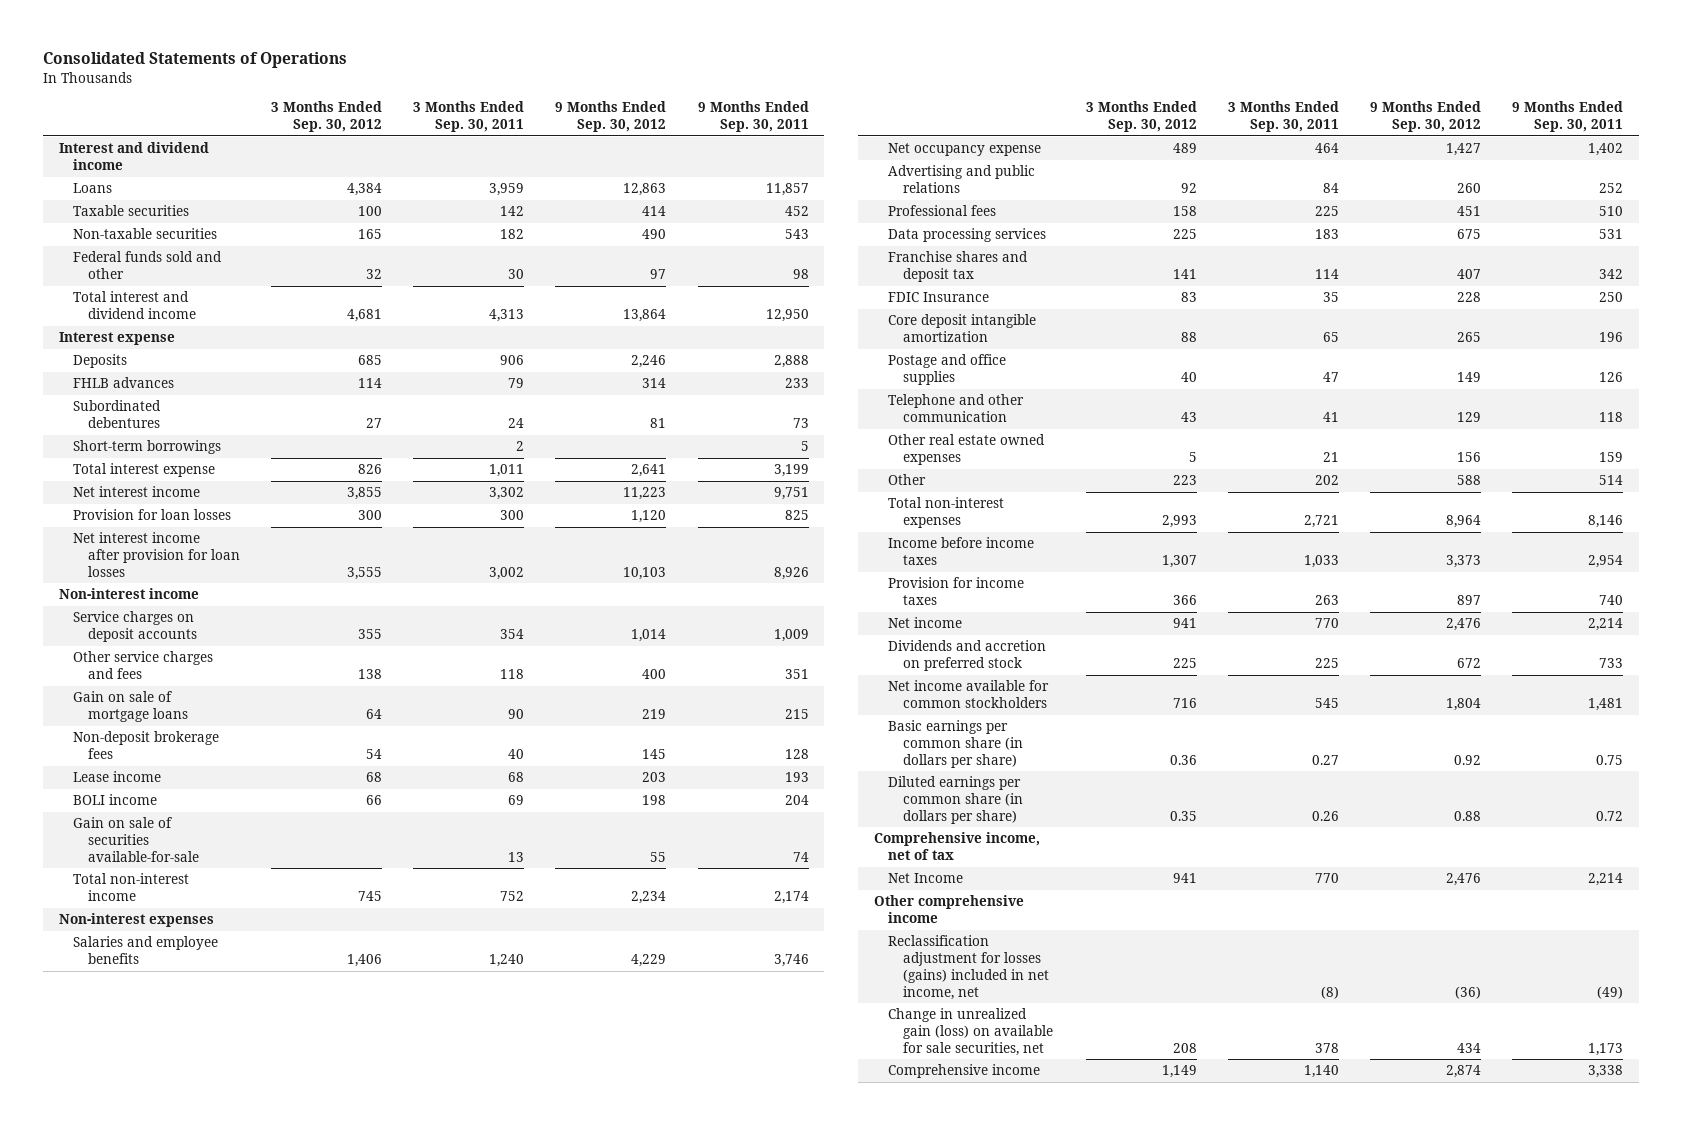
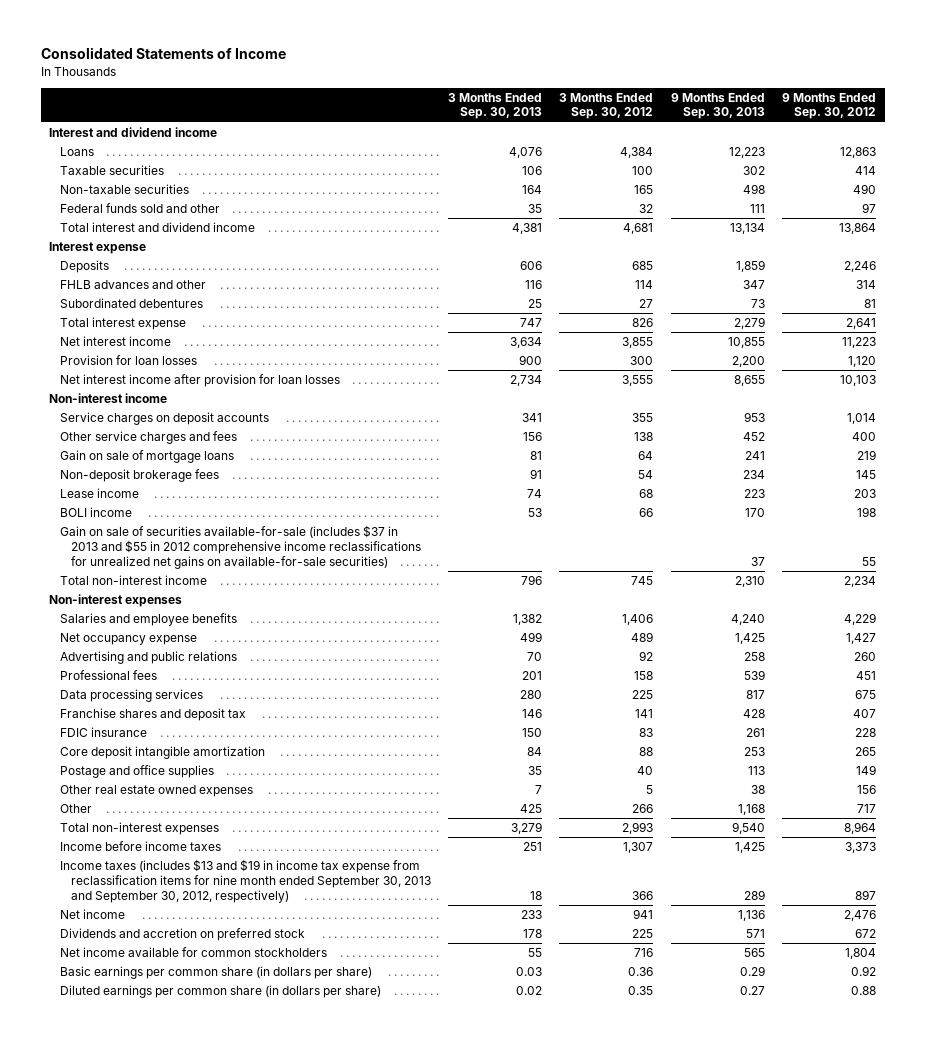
[43,52,348,69] Consolidated Statements of Operations -> [40,47,286,60] Consolidated Statements of Income
[413,101,525,133] 3 Months Ended Sep. 30, 2011 -> none
[697,101,809,133] 9 Months Ended Sep. 30, 2011 -> none
none -> [448,92,543,120] 3 Months Ended Sep. 30, 2013
none -> [670,92,765,120] 9 Months Ended Sep. 30, 2013
[73,377,175,389] FHLB advances -> [60,279,207,289] FHLB advances and other
[73,440,222,455] Short-term borrowings -> none
[73,817,200,863] Gain on sale of securities available-for-sale -> [60,524,421,569] Gain on sale of securities available-for-sale (includes $37 in 2013 and $55 in 2012 comprehensive income reclassifications for unrealized net gains on available-for-sale securities)
[888,292,990,303] FDIC Insurance -> [60,726,148,737] FDIC insurance
[888,394,1025,423] Telephone and other communication -> none
[1173,475,1198,486] 223 -> [632,803,654,813] 266
[1457,475,1482,486] 588 -> [857,803,877,813] 717
[888,577,1025,606] Provision for income taxes -> [60,858,431,903] Income taxes (includes $13 and $19 in income tax expense from reclassification items for nine month ended September 30, 2013 and September 30, 2012, respectively)
[873,832,1040,861] Comprehensive income, net of tax -> none
[888,873,964,884] Net Income -> none
[873,895,1024,924] Other comprehensive income -> none
[888,935,1049,1001] Reclassification adjustment for losses (gains) included in net income, net -> none
[888,1008,1053,1057] Change in unrealized gain (loss) on available for sale securities, net -> none
[888,1064,1041,1079] Comprehensive income -> none

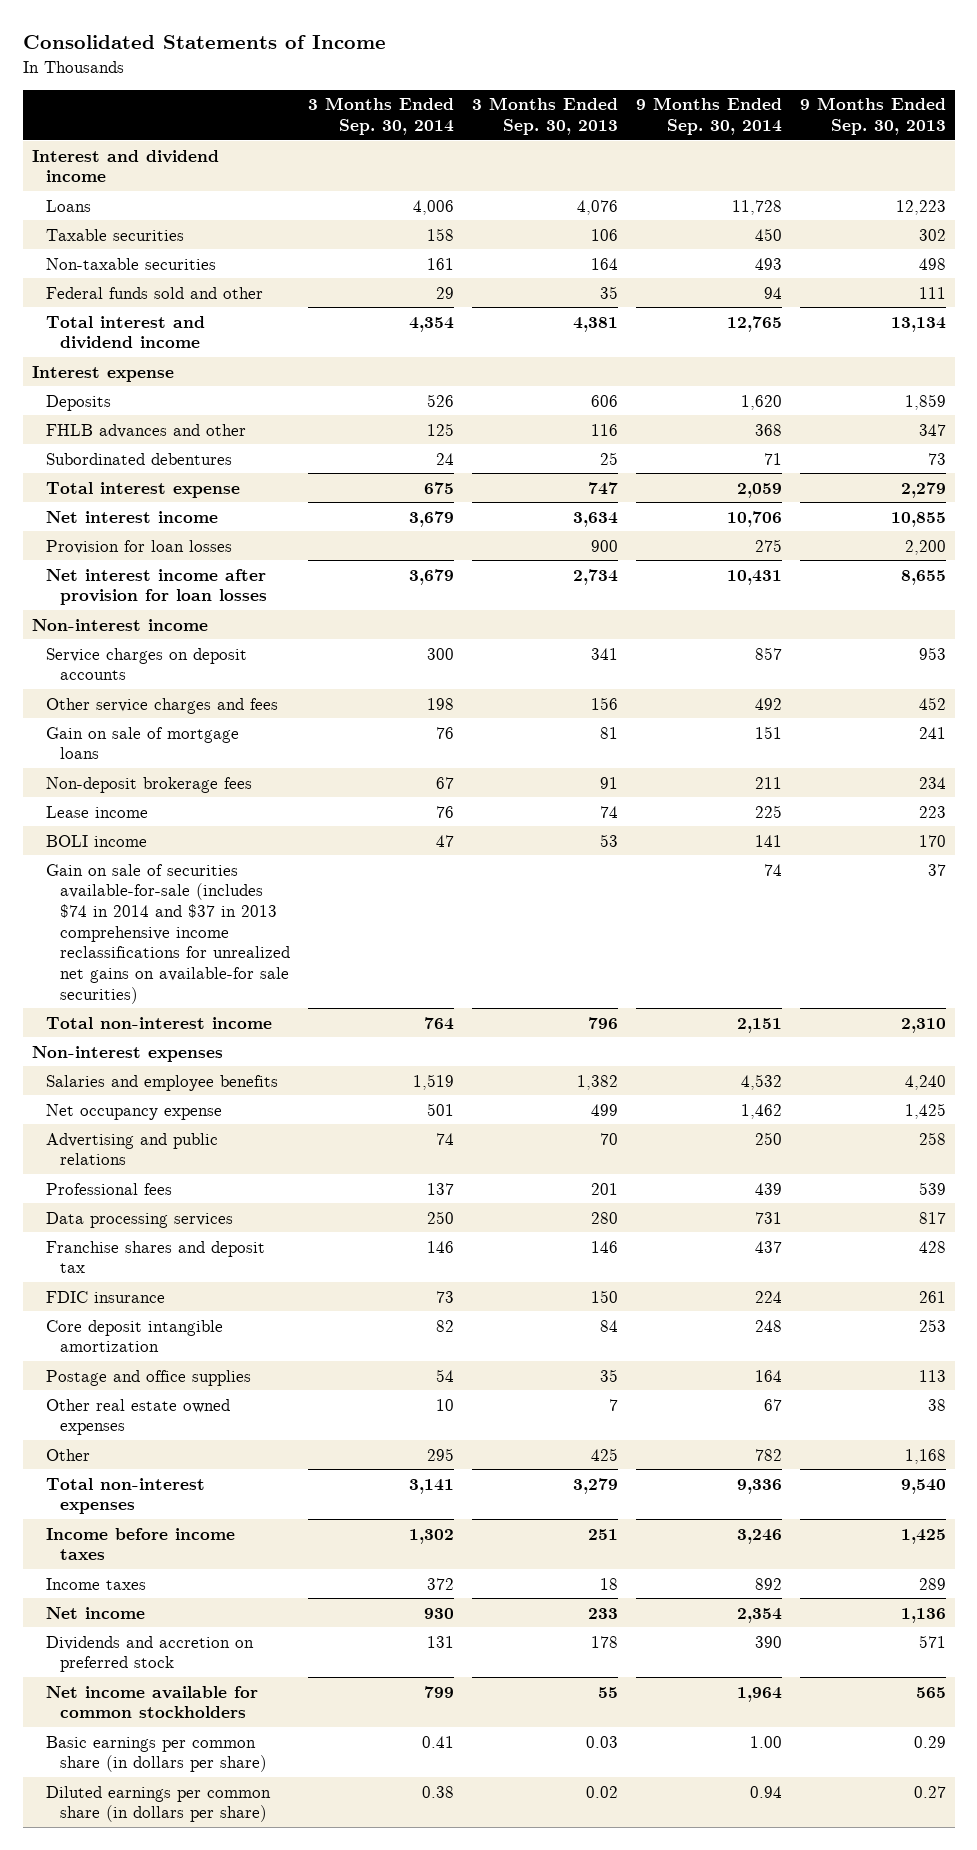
[559,92,654,120] 3 Months Ended Sep. 30, 2012 -> none
[782,92,877,120] 9 Months Ended Sep. 30, 2012 -> none
none -> [307,97,454,136] 3 Months Ended Sep. 30, 2014
none -> [635,97,782,136] 9 Months Ended Sep. 30, 2014
[60,524,421,569] Gain on sale of securities available-for-sale (includes $37 in 2013 and $55 in 2012 comprehensive income reclassifications for unrealized net gains on available-for-sale securities) -> [45,863,290,1004] Gain on sale of securities available-for-sale (includes $74 in 2014 and $37 in 2013 comprehensive income reclassifications for unrealized net gains on available-for sale securities)
[60,858,431,903] Income taxes (includes $13 and $19 in income tax expense from reclassification items for nine month ended September 30, 2013 and September 30, 2012, respectively) -> [45,1577,146,1590] Income taxes

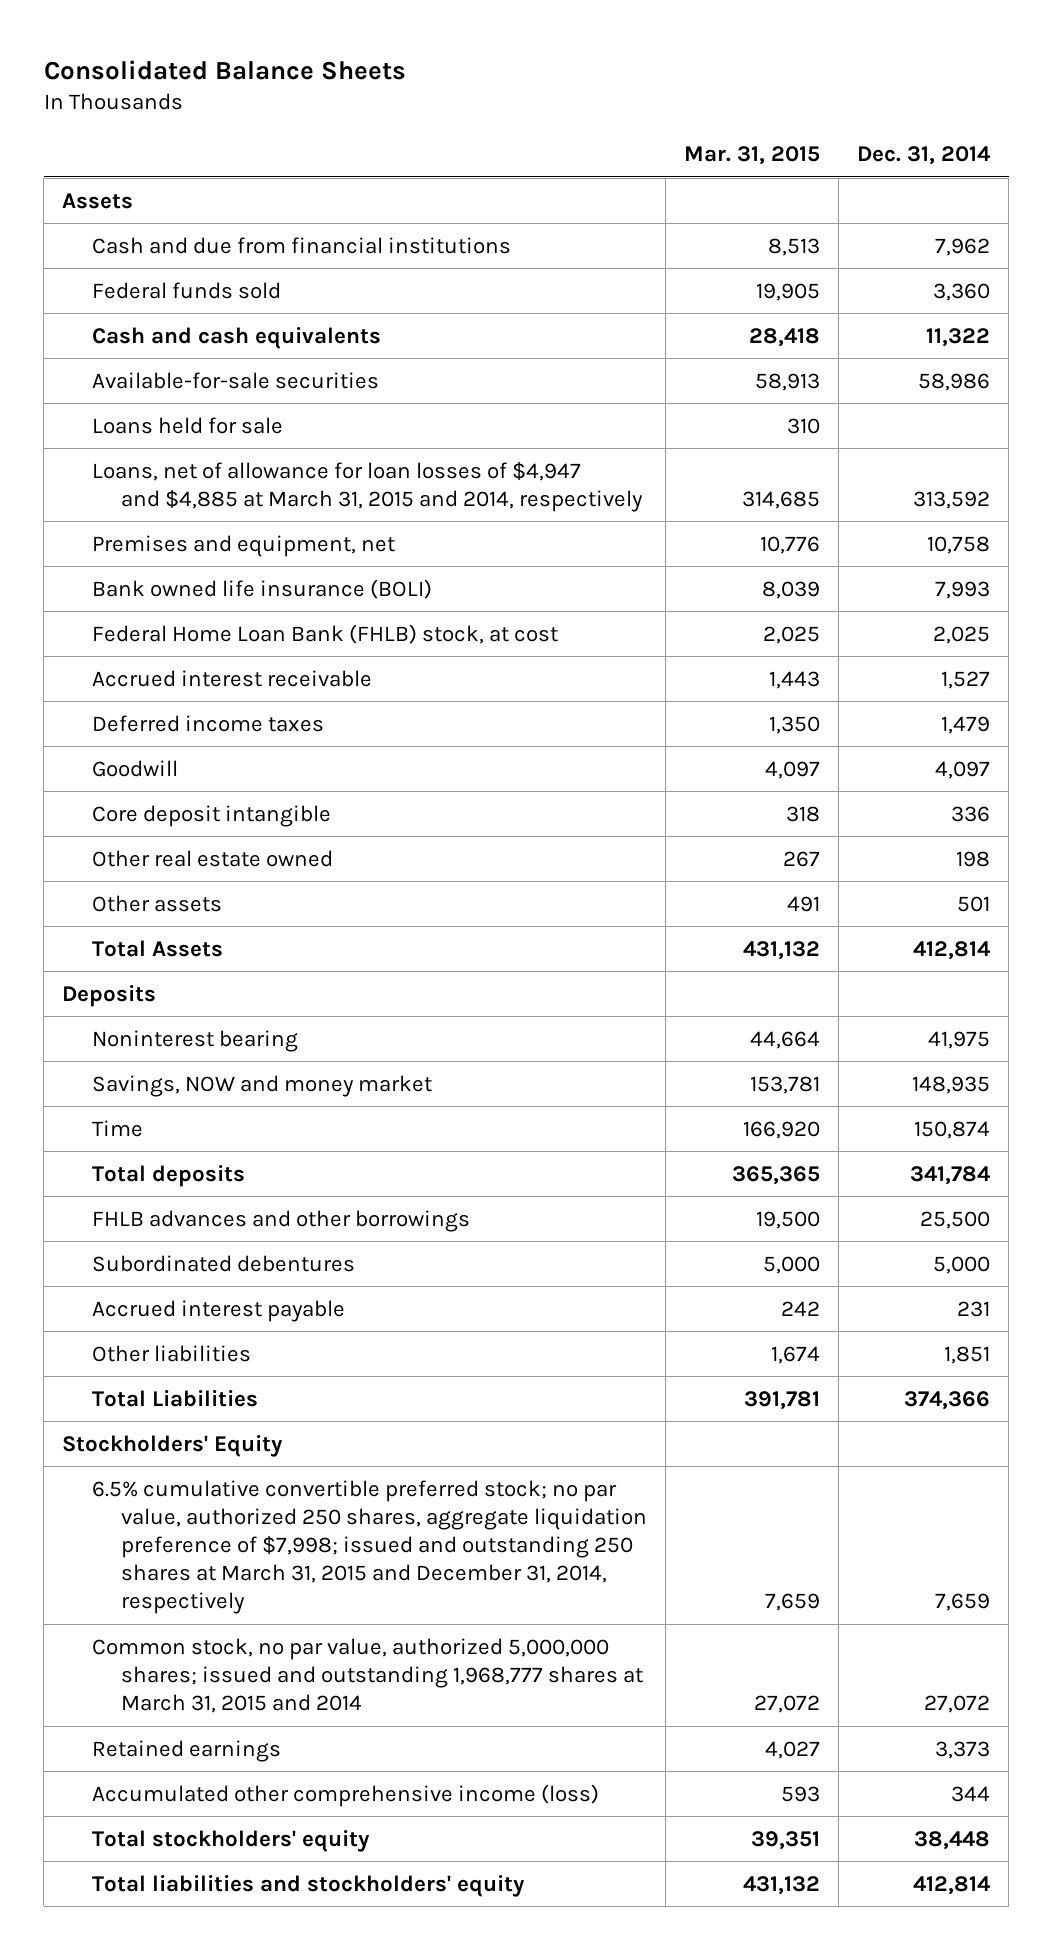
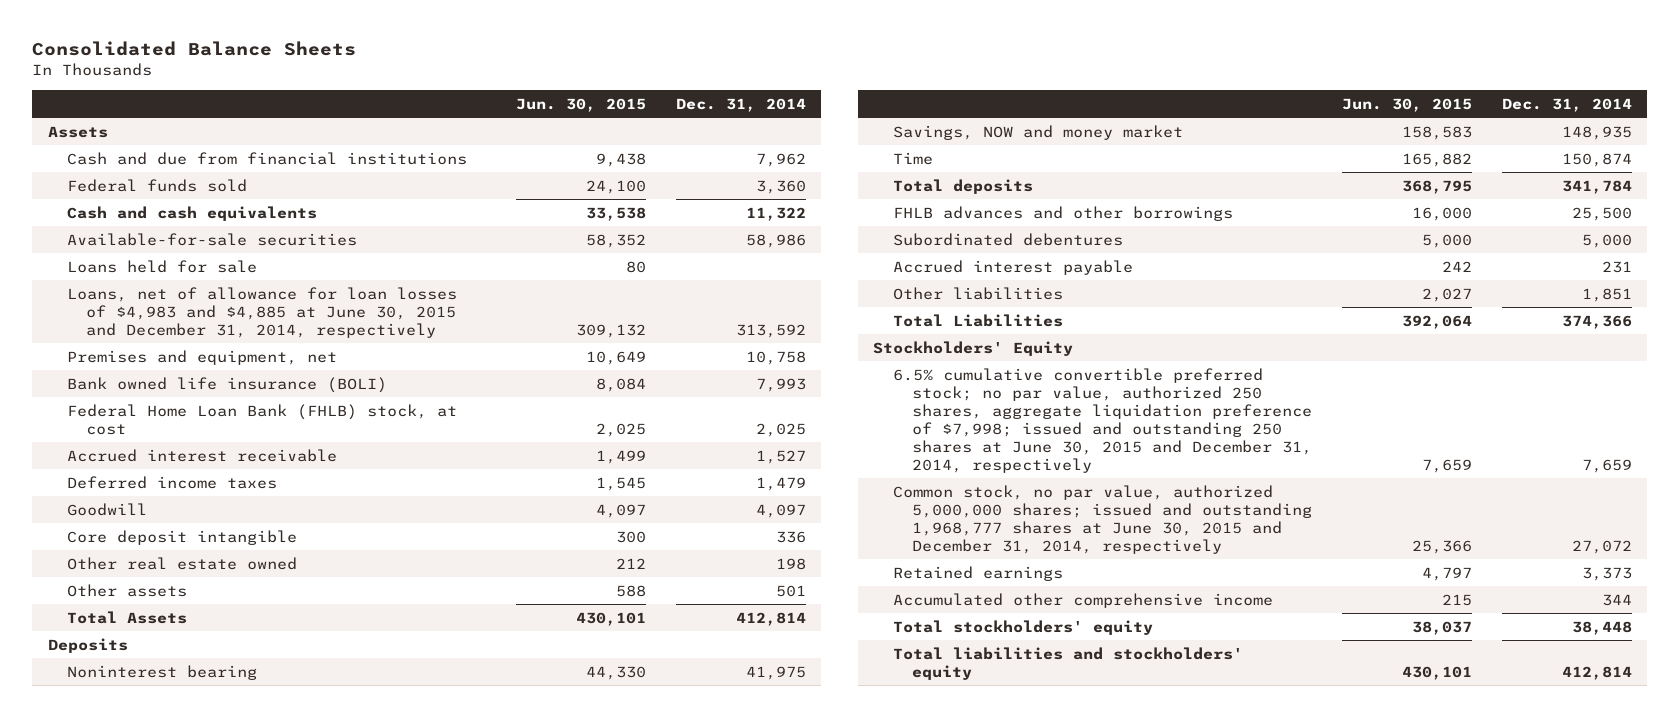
[684,146,821,166] Mar. 31, 2015 -> none
none -> [516,97,647,112] Jun. 30, 2015
[91,461,644,512] Loans, net of allowance for loan losses of $4,947 and $4,885 at March 31, 2015 and 2014, respectively -> [66,286,457,338] Loans, net of allowance for loan losses of $4,983 and $4,885 at June 30, 2015 and December 31, 2014, respectively
[91,1479,648,1615] 6.5% cumulative convertible preferred stock; no par value, authorized 250 shares, aggregate liquidation preference of $7,998; issued and outstanding 250 shares at March 31, 2015 and December 31, 2014, respectively -> [892,367,1313,473] 6.5% cumulative convertible preferred stock; no par value, authorized 250 shares, aggregate liquidation preference of $7,998; issued and outstanding 250 shares at June 30, 2015 and December 31, 2014, respectively
[91,1637,644,1713] Common stock, no par value, authorized 5,000,000 shares; issued and outstanding 1,968,777 shares at March 31, 2015 and 2014 -> [892,484,1313,554] Common stock, no par value, authorized 5,000,000 shares; issued and outstanding 1,968,777 shares at June 30, 2015 and December 31, 2014, respectively
[91,1783,599,1807] Accumulated other comprehensive income (loss) -> [892,592,1273,608] Accumulated other comprehensive income

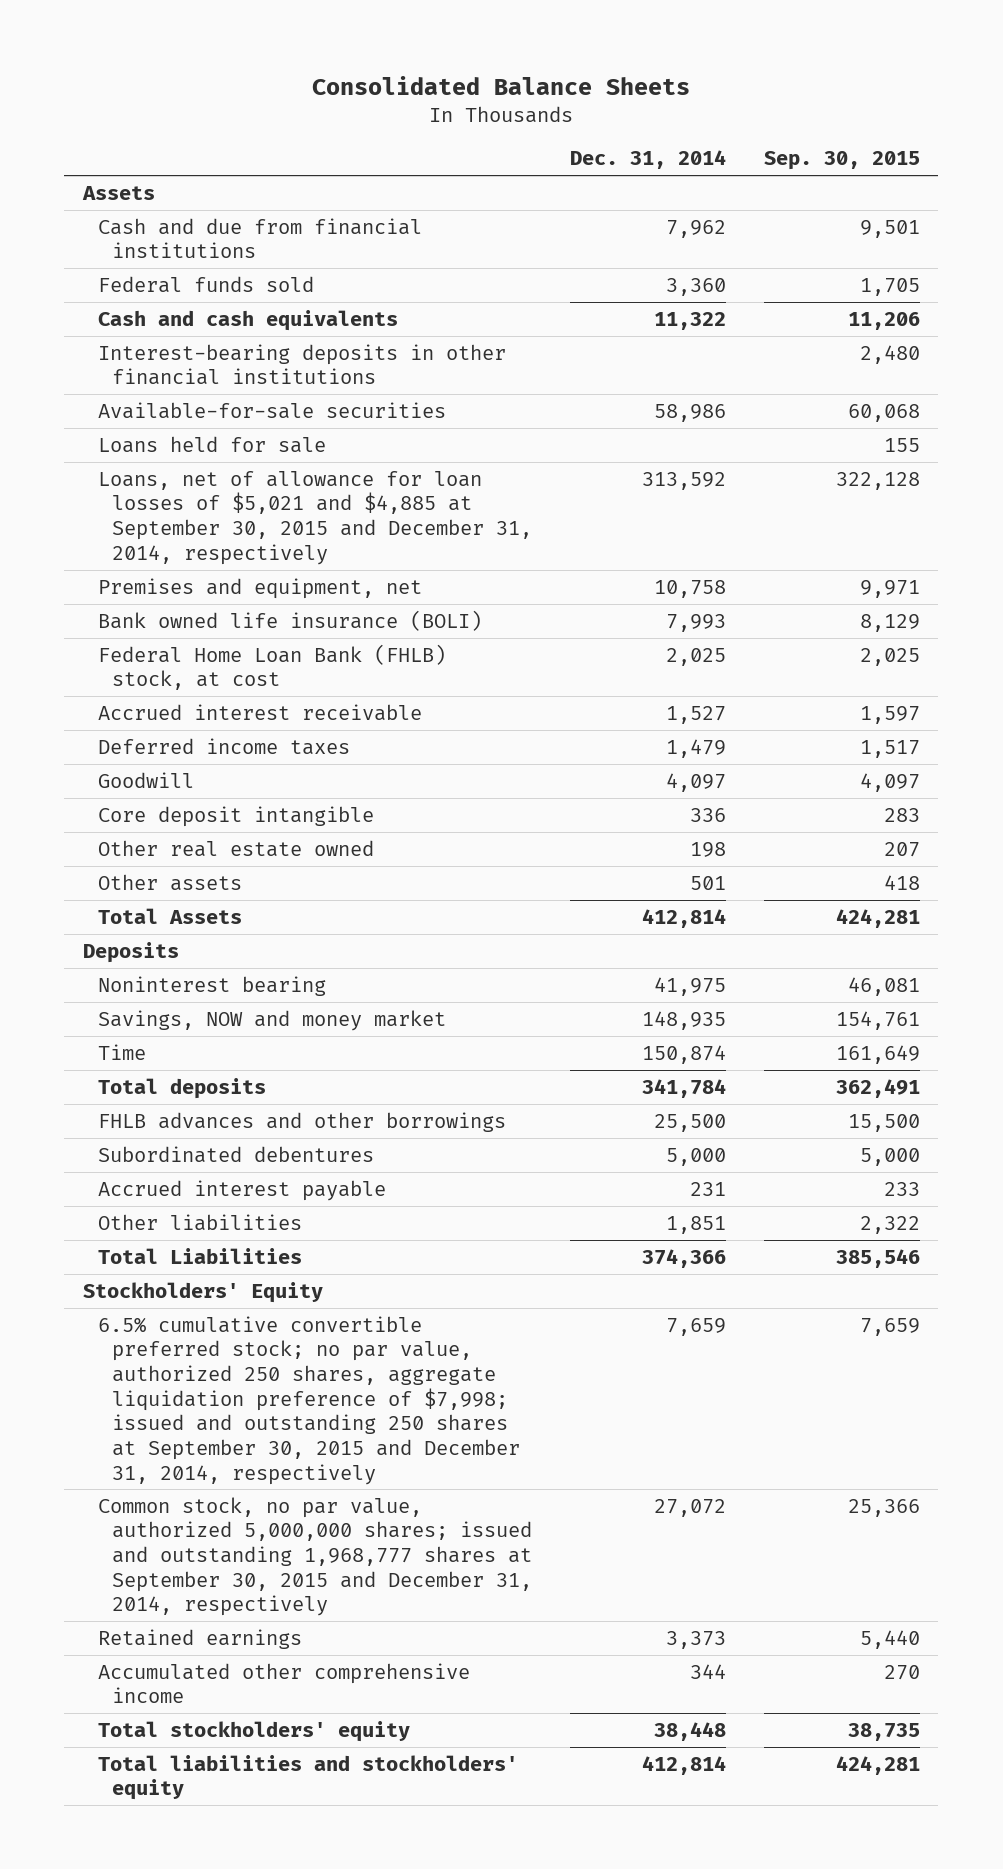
[516,97,647,112] Jun. 30, 2015 -> none
none -> [763,151,920,171] Sep. 30, 2015
none -> [97,343,506,386] Interest-bearing deposits in other financial institutions
[66,286,457,338] Loans, net of allowance for loan losses of $4,983 and $4,885 at June 30, 2015 and December 31, 2014, respectively -> [97,470,533,565] Loans, net of allowance for loan losses of $5,021 and $4,885 at September 30, 2015 and December 31, 2014, respectively
[892,367,1313,473] 6.5% cumulative convertible preferred stock; no par value, authorized 250 shares, aggregate liquidation preference of $7,998; issued and outstanding 250 shares at June 30, 2015 and December 31, 2014, respectively -> [97,1315,521,1485] 6.5% cumulative convertible preferred stock; no par value, authorized 250 shares, aggregate liquidation preference of $7,998; issued and outstanding 250 shares at September 30, 2015 and December 31, 2014, respectively
[892,484,1313,554] Common stock, no par value, authorized 5,000,000 shares; issued and outstanding 1,968,777 shares at June 30, 2015 and December 31, 2014, respectively -> [97,1496,533,1617] Common stock, no par value, authorized 5,000,000 shares; issued and outstanding 1,968,777 shares at September 30, 2015 and December 31, 2014, respectively

